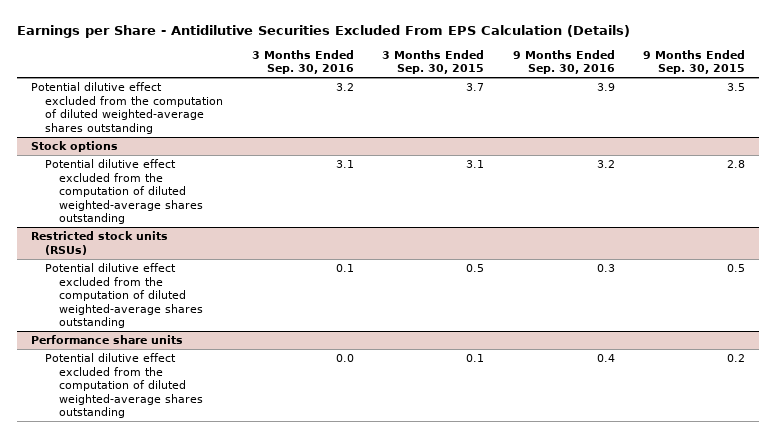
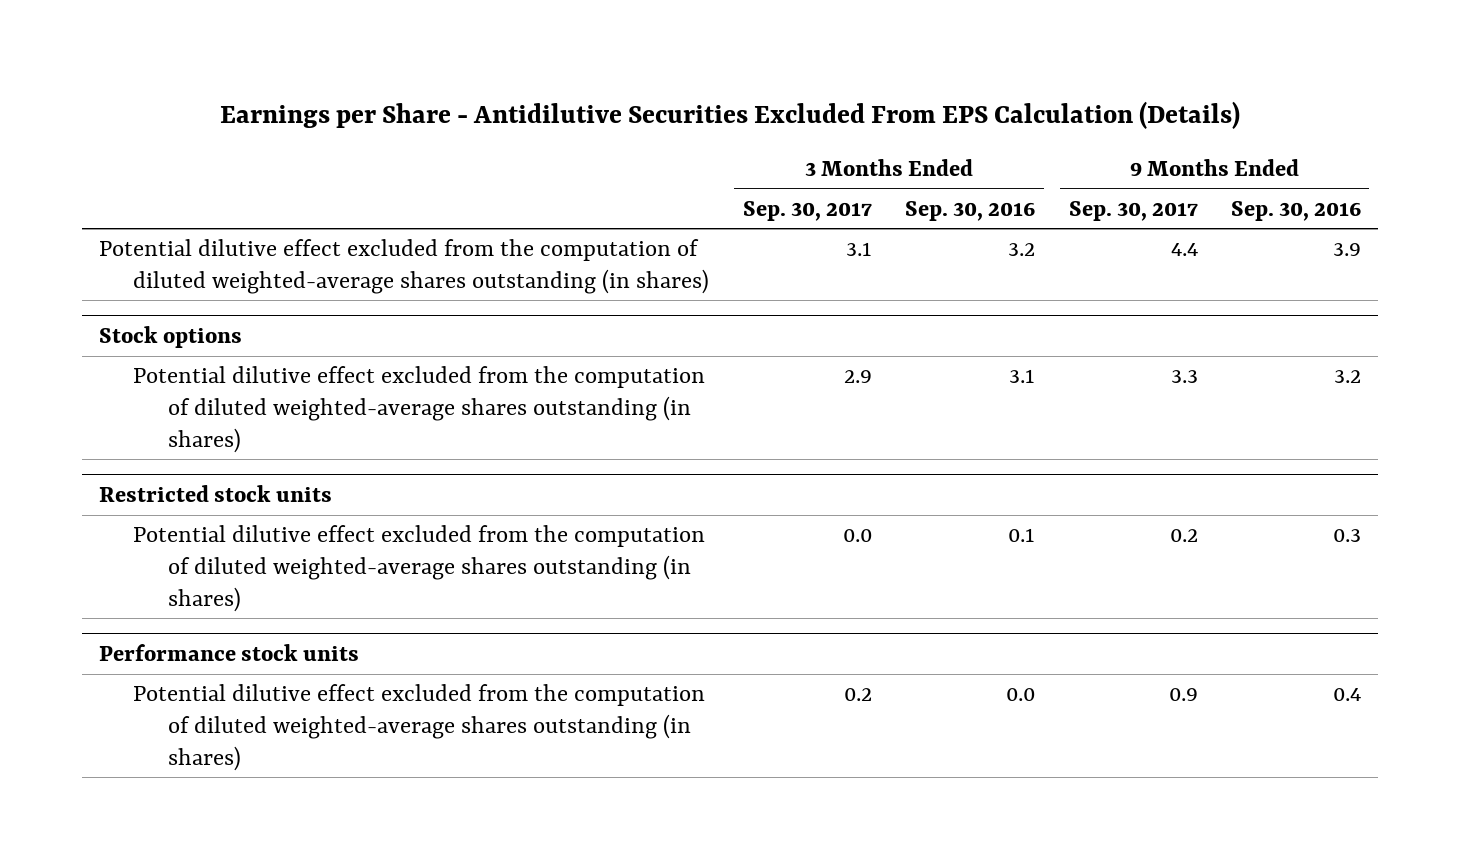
[382,49,485,75] 3 Months Ended Sep. 30, 2015 -> none
[642,49,745,75] 9 Months Ended Sep. 30, 2015 -> none
none -> [742,200,872,221] Sep. 30, 2017
none -> [1068,200,1198,221] Sep. 30, 2017
[31,82,224,134] Potential dilutive effect excluded from the computation of diluted weighted-average shares outstanding -> [98,239,710,294] Potential dilutive effect excluded from the computation of diluted weighted-average shares outstanding (in shares)
[45,159,204,225] Potential dilutive effect excluded from the computation of diluted weighted-average shares outstanding -> [133,366,706,453] Potential dilutive effect excluded from the computation of diluted weighted-average shares outstanding (in shares)
[31,231,169,255] Restricted stock units (RSUs) -> [98,485,332,503] Restricted stock units
[45,263,204,329] Potential dilutive effect excluded from the computation of diluted weighted-average shares outstanding -> [133,525,706,612] Potential dilutive effect excluded from the computation of diluted weighted-average shares outstanding (in shares)
[31,335,184,345] Performance share units -> [98,644,359,662] Performance stock units
[45,353,204,419] Potential dilutive effect excluded from the computation of diluted weighted-average shares outstanding -> [133,684,706,771] Potential dilutive effect excluded from the computation of diluted weighted-average shares outstanding (in shares)

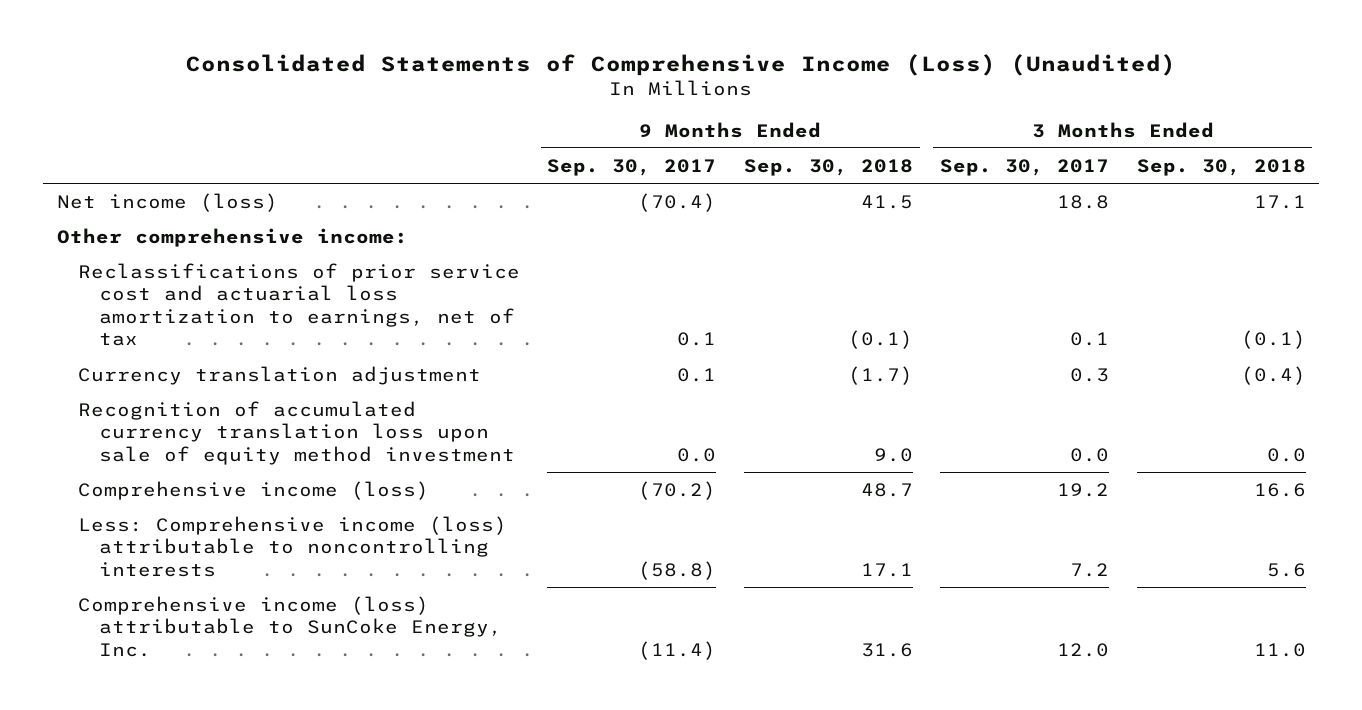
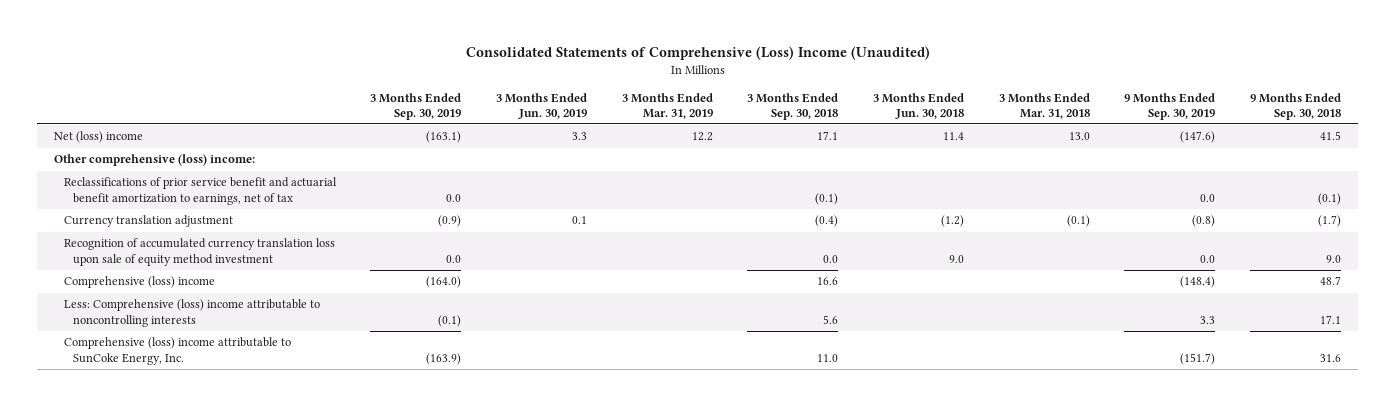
[186,53,1177,76] Consolidated Statements of Comprehensive Income (Loss) (Unaudited) -> [465,45,930,60] Consolidated Statements of Comprehensive (Loss) Income (Unaudited)
[547,158,717,176] Sep. 30, 2017 -> none
[940,158,1110,176] Sep. 30, 2017 -> none
none -> [370,92,462,120] 3 Months Ended Sep. 30, 2019
none -> [495,92,587,119] 3 Months Ended Jun. 30, 2019
none -> [621,92,713,119] 3 Months Ended Mar. 31, 2019
none -> [872,92,964,119] 3 Months Ended Jun. 30, 2018
none -> [998,92,1090,119] 3 Months Ended Mar. 31, 2018
none -> [1124,92,1216,120] 9 Months Ended Sep. 30, 2019
[56,192,278,212] Net income (loss) -> [54,131,144,144] Net (loss) income
[56,227,408,247] Other comprehensive income: -> [54,154,256,167] Other comprehensive (loss) income:
[77,262,520,347] Reclassifications of prior service cost and actuarial loss amortization to earnings, net of tax -> [63,177,337,205] Reclassifications of prior service benefit and actuarial benefit amortization to earnings, net of tax
[77,480,429,500] Comprehensive income (loss) -> [63,276,215,289] Comprehensive (loss) income
[77,515,507,577] Less: Comprehensive income (loss) attributable to noncontrolling interests -> [63,299,320,327] Less: Comprehensive (loss) income attributable to noncontrolling interests
[77,595,503,657] Comprehensive income (loss) attributable to SunCoke Energy, Inc. -> [63,337,291,365] Comprehensive (loss) income attributable to SunCoke Energy, Inc.

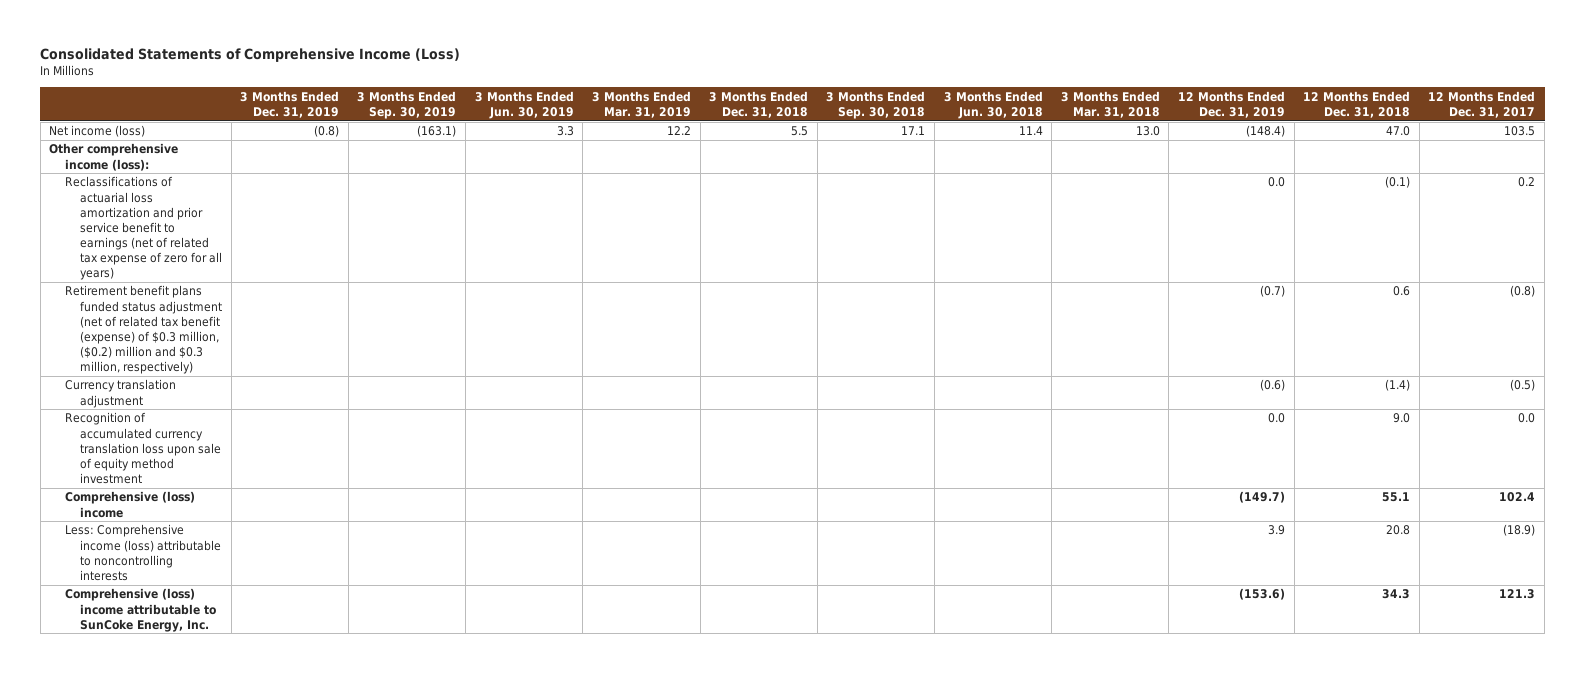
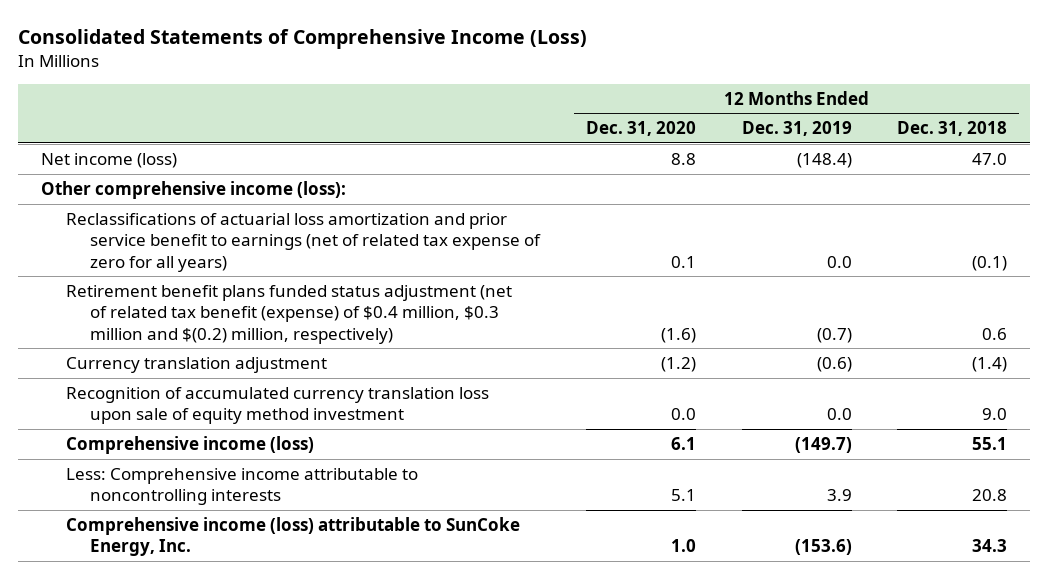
[240,90,340,118] 3 Months Ended Dec. 31, 2019 -> none
[357,90,457,119] 3 Months Ended Sep. 30, 2019 -> none
[474,90,574,119] 3 Months Ended Jun. 30, 2019 -> none
[591,90,691,118] 3 Months Ended Mar. 31, 2019 -> none
[709,90,809,118] 3 Months Ended Dec. 31, 2018 -> none
[826,90,926,119] 3 Months Ended Sep. 30, 2018 -> none
[943,90,1043,119] 3 Months Ended Jun. 30, 2018 -> none
[1060,90,1160,118] 3 Months Ended Mar. 31, 2018 -> none
[1428,90,1536,118] 12 Months Ended Dec. 31, 2017 -> none
none -> [585,121,696,137] Dec. 31, 2020
[64,285,222,375] Retirement benefit plans funded status adjustment (net of related tax benefit (expense) of $0.3 million, ($0.2) million and $0.3 million, respectively) -> [65,284,512,344] Retirement benefit plans funded status adjustment (net of related tax benefit (expense) of $0.4 million, $0.3 million and $(0.2) million, respectively)
[64,491,195,518] Comprehensive (loss) income -> [65,435,314,454] Comprehensive income (loss)
[64,524,221,581] Less: Comprehensive income (loss) attributable to noncontrolling interests -> [65,467,418,506] Less: Comprehensive income attributable to noncontrolling interests
[64,588,216,632] Comprehensive (loss) income attributable to SunCoke Energy, Inc. -> [65,516,520,557] Comprehensive income (loss) attributable to SunCoke Energy, Inc.

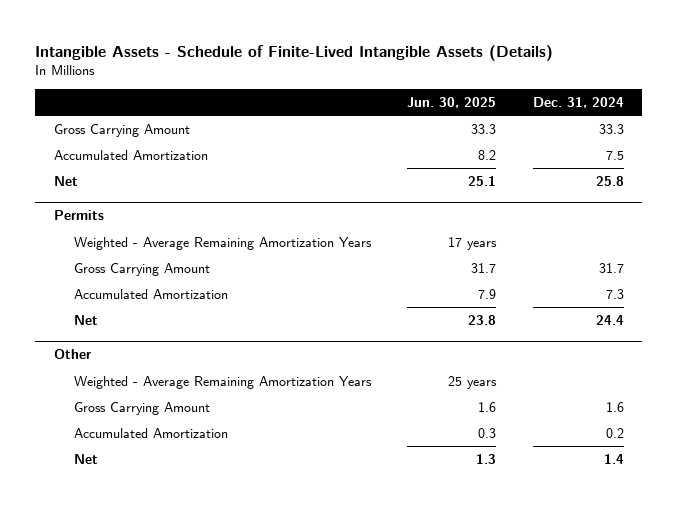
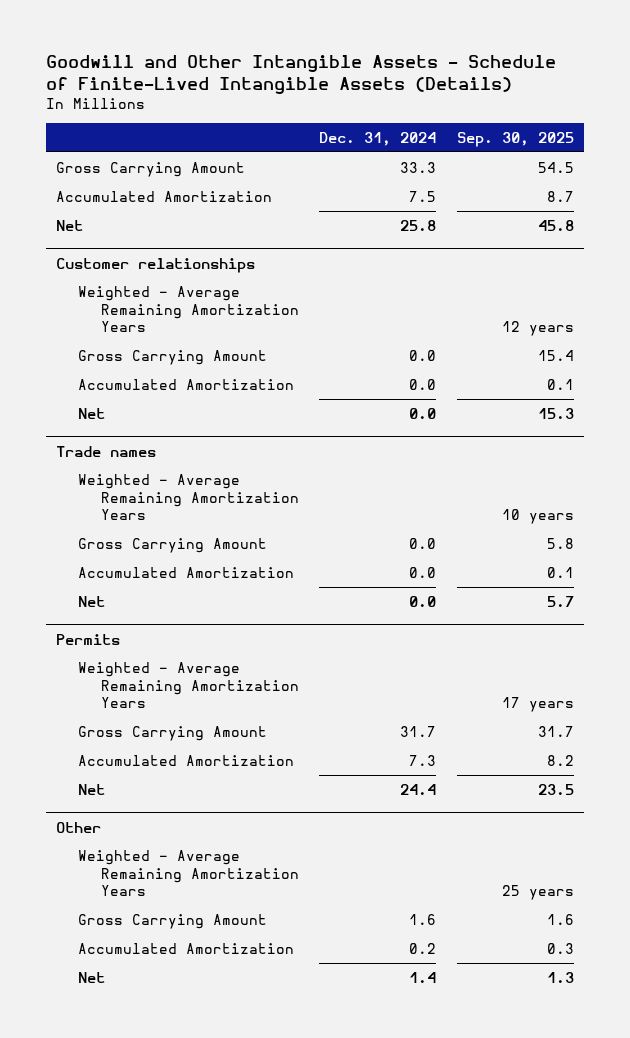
[35,44,554,61] Intangible Assets - Schedule of Finite-Lived Intangible Assets (Details) -> [45,54,556,94] Goodwill and Other Intangible Assets - Schedule of Finite-Lived Intangible Assets (Details)
[407,97,497,109] Jun. 30, 2025 -> none
none -> [456,132,574,148] Sep. 30, 2025
none -> [56,257,256,273] Customer relationships
none -> [78,285,299,333] Weighted - Average Remaining Amortization Years
none -> [78,349,268,365] Gross Carrying Amount
none -> [78,378,295,390] Accumulated Amortization
none -> [78,407,106,419] Net
none -> [56,445,157,457] Trade names
none -> [78,473,299,521] Weighted - Average Remaining Amortization Years
none -> [78,537,268,553] Gross Carrying Amount
none -> [78,566,295,578] Accumulated Amortization
none -> [78,595,106,607] Net

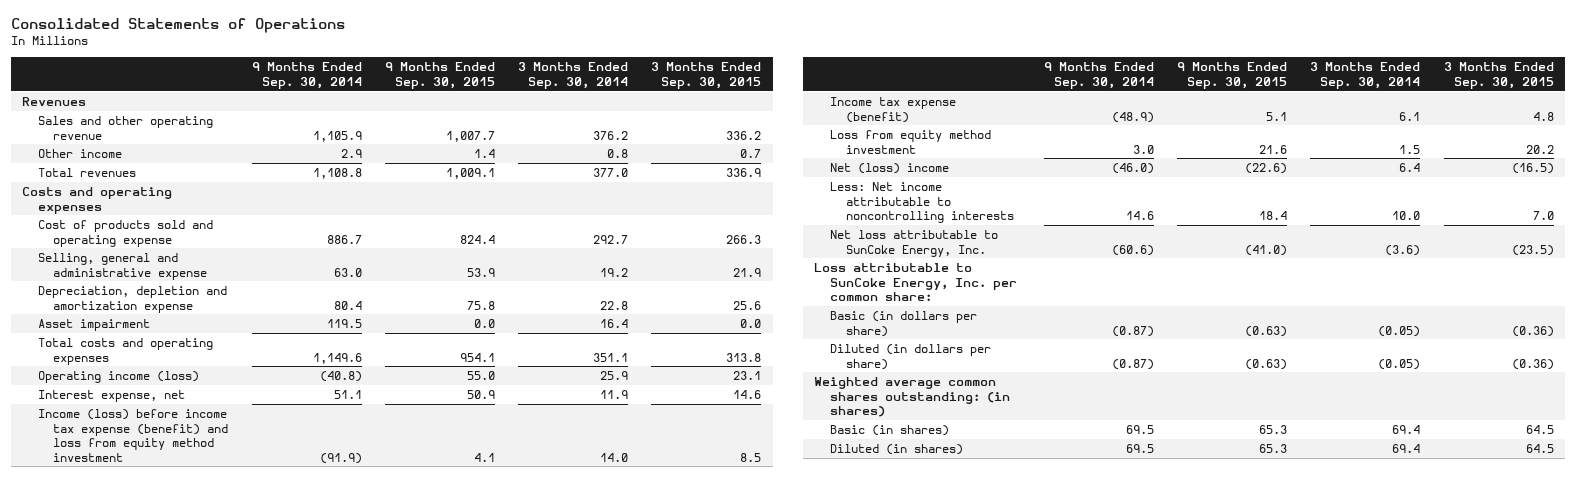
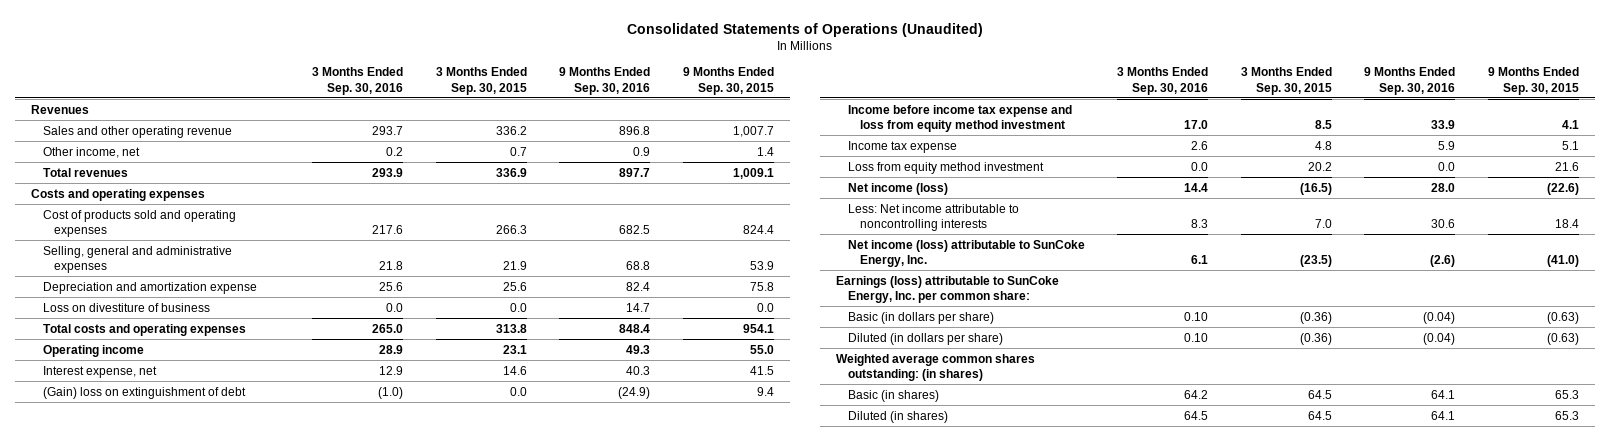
[10,18,345,34] Consolidated Statements of Operations -> [626,22,983,37] Consolidated Statements of Operations (Unaudited)
[251,62,362,89] 9 Months Ended Sep. 30, 2014 -> none
[518,62,629,89] 3 Months Ended Sep. 30, 2014 -> none
none -> [312,67,404,95] 3 Months Ended Sep. 30, 2016
none -> [559,67,651,95] 9 Months Ended Sep. 30, 2016
[37,149,122,159] Other income -> [42,146,140,158] Other income, net
[37,319,150,332] Asset impairment -> none
[37,220,213,247] Cost of products sold and operating expense -> [42,209,236,237] Cost of products sold and operating expenses
[37,253,208,280] Selling, general and administrative expense -> [42,245,232,273] Selling, general and administrative expenses
[37,286,227,313] Depreciation, depletion and amortization expense -> [42,281,257,294] Depreciation and amortization expense
none -> [42,302,210,312] Loss on divestiture of business
[37,371,199,384] Operating income (loss) -> [42,344,144,357] Operating income
[466,390,495,400] 50.9 -> [749,365,774,375] 41.5
none -> [42,386,246,399] (Gain) loss on extinguishment of debt
[37,409,229,462] Income (loss) before income tax expense (benefit) and loss from equity method investment -> [847,104,1072,132] Income before income tax expense and loss from equity method investment
[830,97,957,123] Income tax expense (benefit) -> [847,140,957,153] Income tax expense
[830,163,950,175] Net (loss) income -> [847,182,948,195] Net income (loss)
[830,230,999,257] Net loss attributable to SunCoke Energy, Inc. -> [847,239,1085,267] Net income (loss) attributable to SunCoke Energy, Inc.
[814,263,1018,302] Loss attributable to SunCoke Energy, Inc. per common share: -> [836,275,1060,303] Earnings (loss) attributable to SunCoke Energy, Inc. per common share:

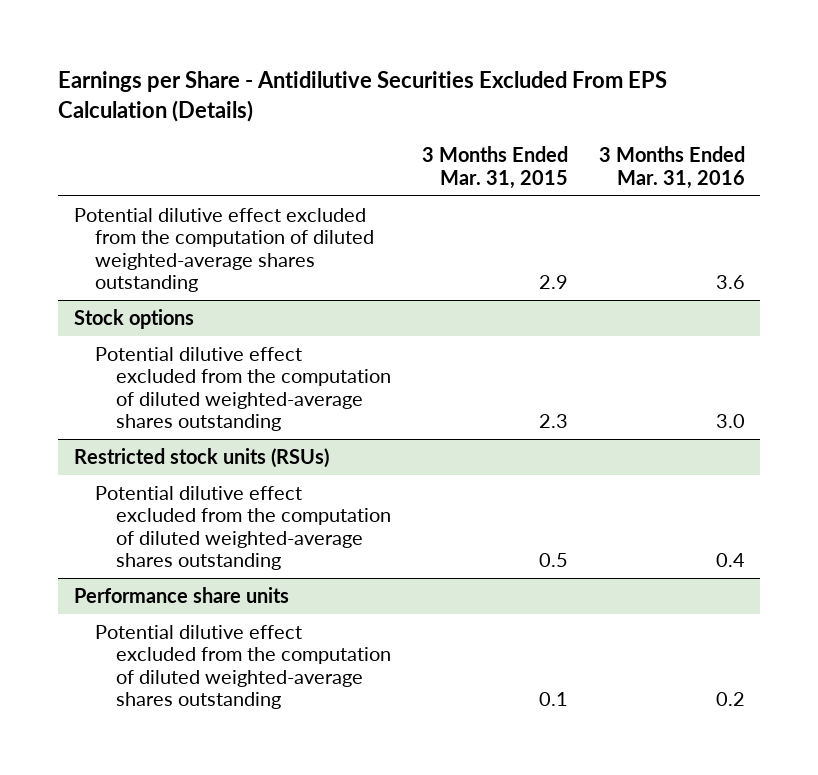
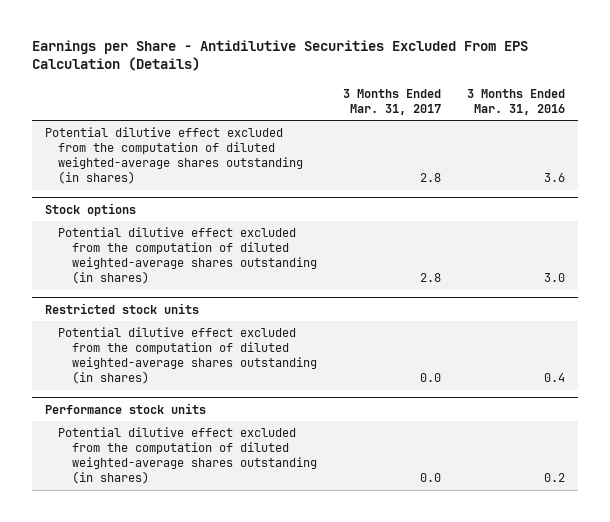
[421,146,568,189] 3 Months Ended Mar. 31, 2015 -> none
none -> [342,88,441,115] 3 Months Ended Mar. 31, 2017
[73,207,374,293] Potential dilutive effect excluded from the computation of diluted weighted-average shares outstanding -> [44,127,304,185] Potential dilutive effect excluded from the computation of diluted weighted-average shares outstanding (in shares)
[94,346,392,432] Potential dilutive effect excluded from the computation of diluted weighted-average shares outstanding -> [58,227,317,285] Potential dilutive effect excluded from the computation of diluted weighted-average shares outstanding (in shares)
[73,447,329,468] Restricted stock units (RSUs) -> [44,302,199,314] Restricted stock units
[94,485,392,571] Potential dilutive effect excluded from the computation of diluted weighted-average shares outstanding -> [58,327,317,385] Potential dilutive effect excluded from the computation of diluted weighted-average shares outstanding (in shares)
[73,586,289,603] Performance share units -> [44,402,206,414] Performance stock units
[94,624,392,710] Potential dilutive effect excluded from the computation of diluted weighted-average shares outstanding -> [58,427,317,485] Potential dilutive effect excluded from the computation of diluted weighted-average shares outstanding (in shares)

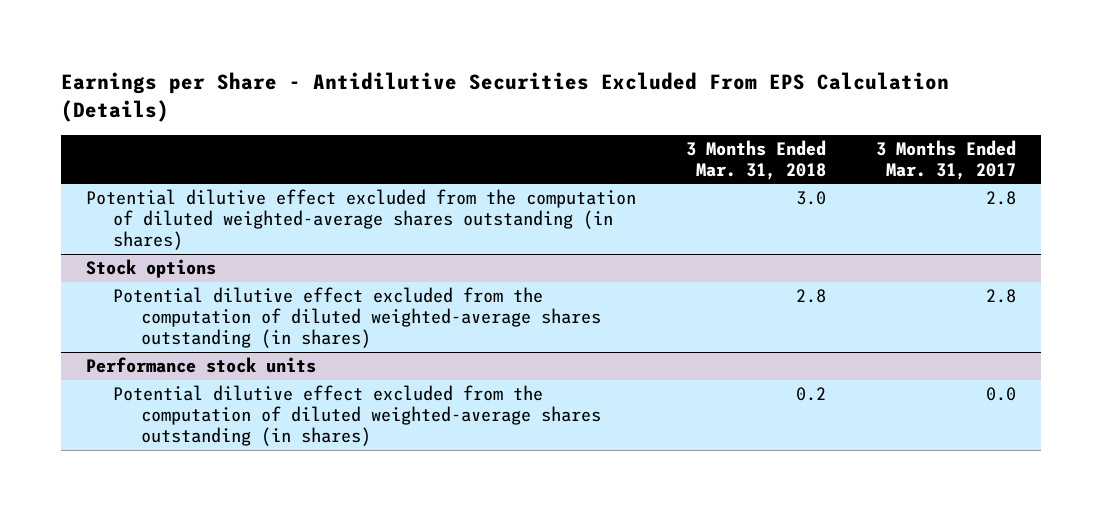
[467,88,566,115] 3 Months Ended Mar. 31, 2016 -> none
none -> [685,139,826,180] 3 Months Ended Mar. 31, 2018
[44,302,199,314] Restricted stock units -> none
[58,327,317,385] Potential dilutive effect excluded from the computation of diluted weighted-average shares outstanding (in shares) -> none

